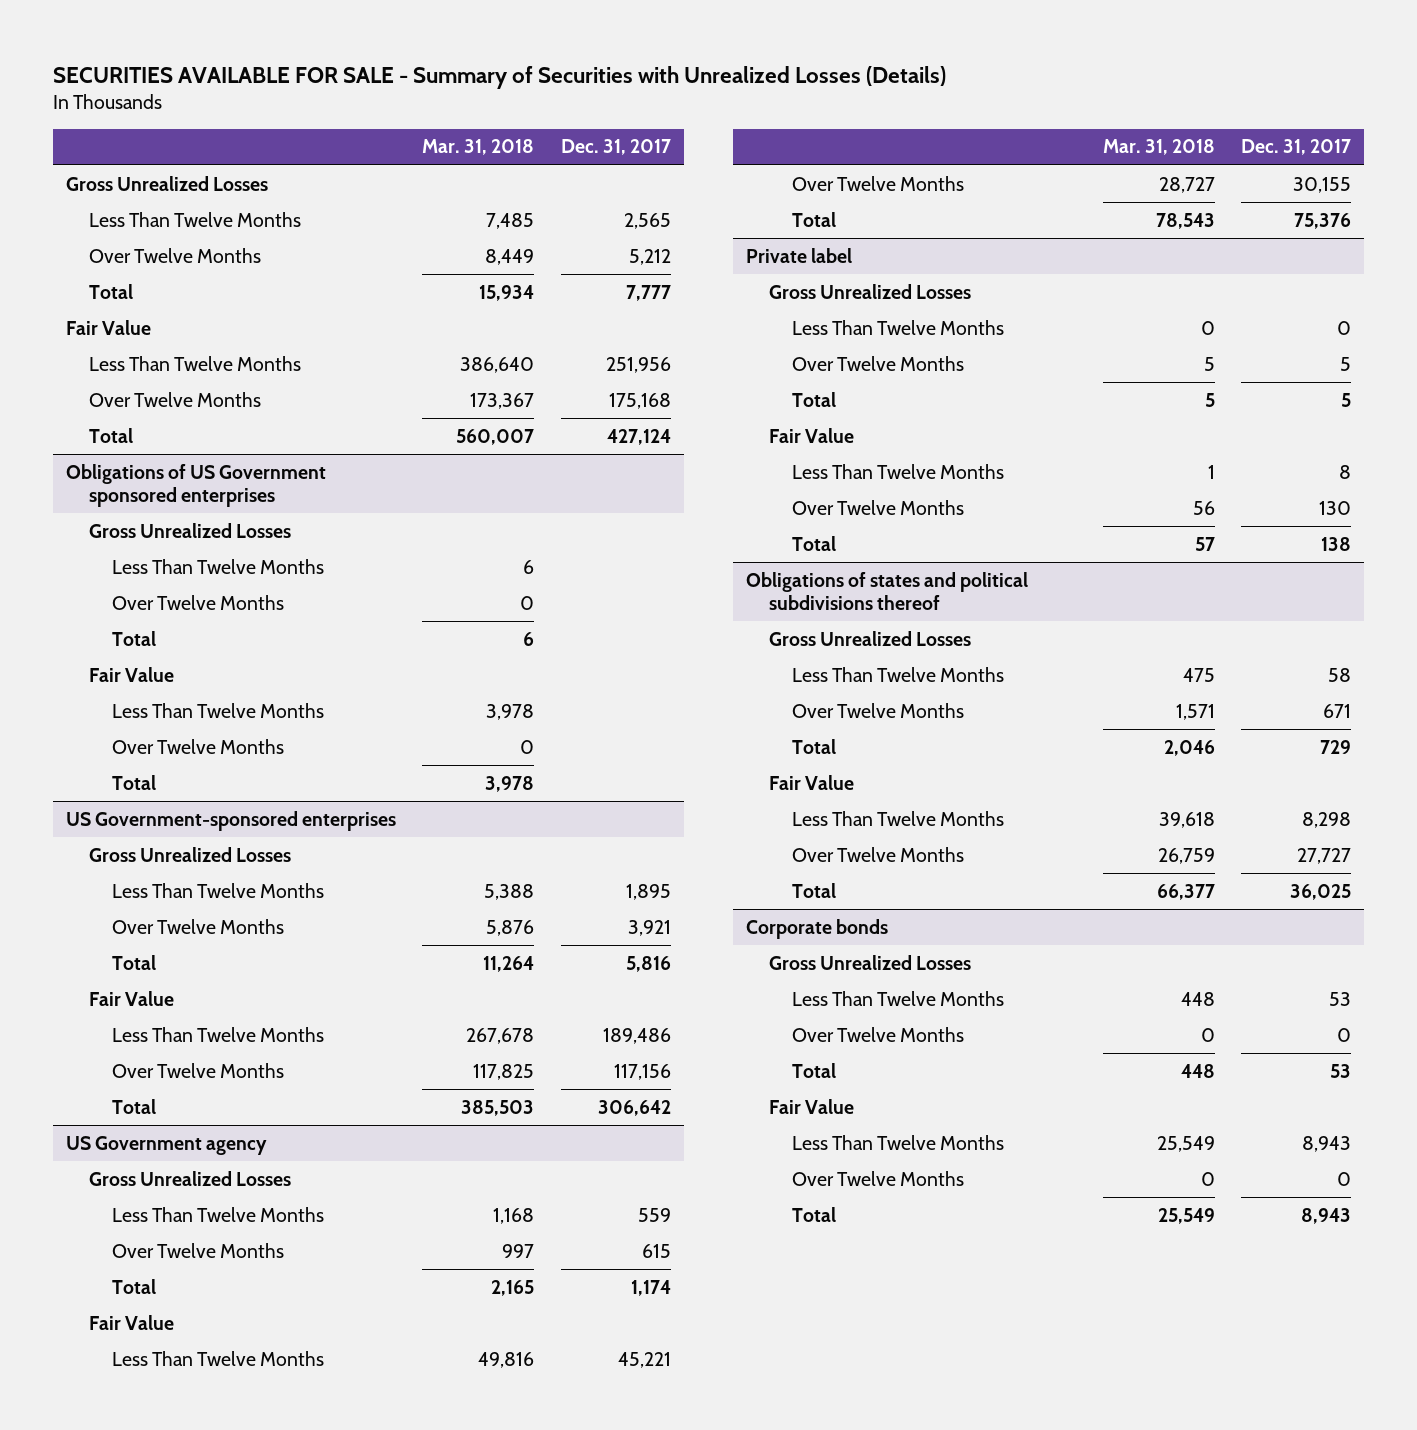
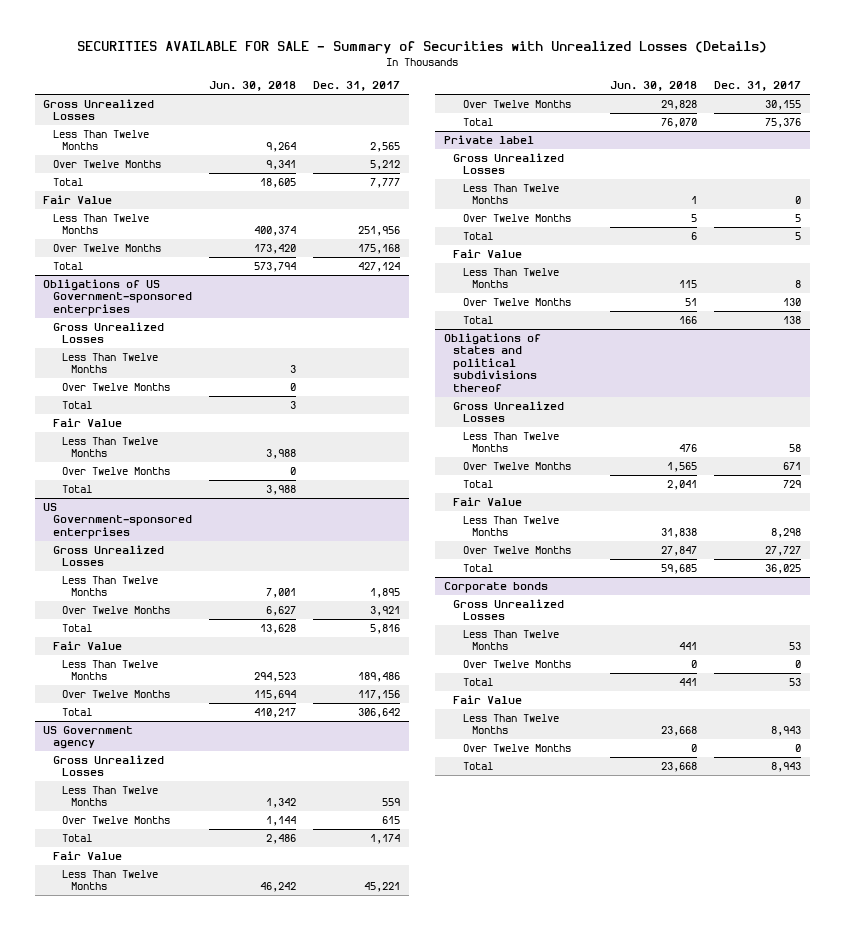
[422,139,535,156] Mar. 31, 2018 -> none
none -> [208,81,296,92] Jun. 30, 2018
[65,463,326,508] Obligations of US Government sponsored enterprises -> [43,278,192,316] Obligations of US Government-sponsored enterprises

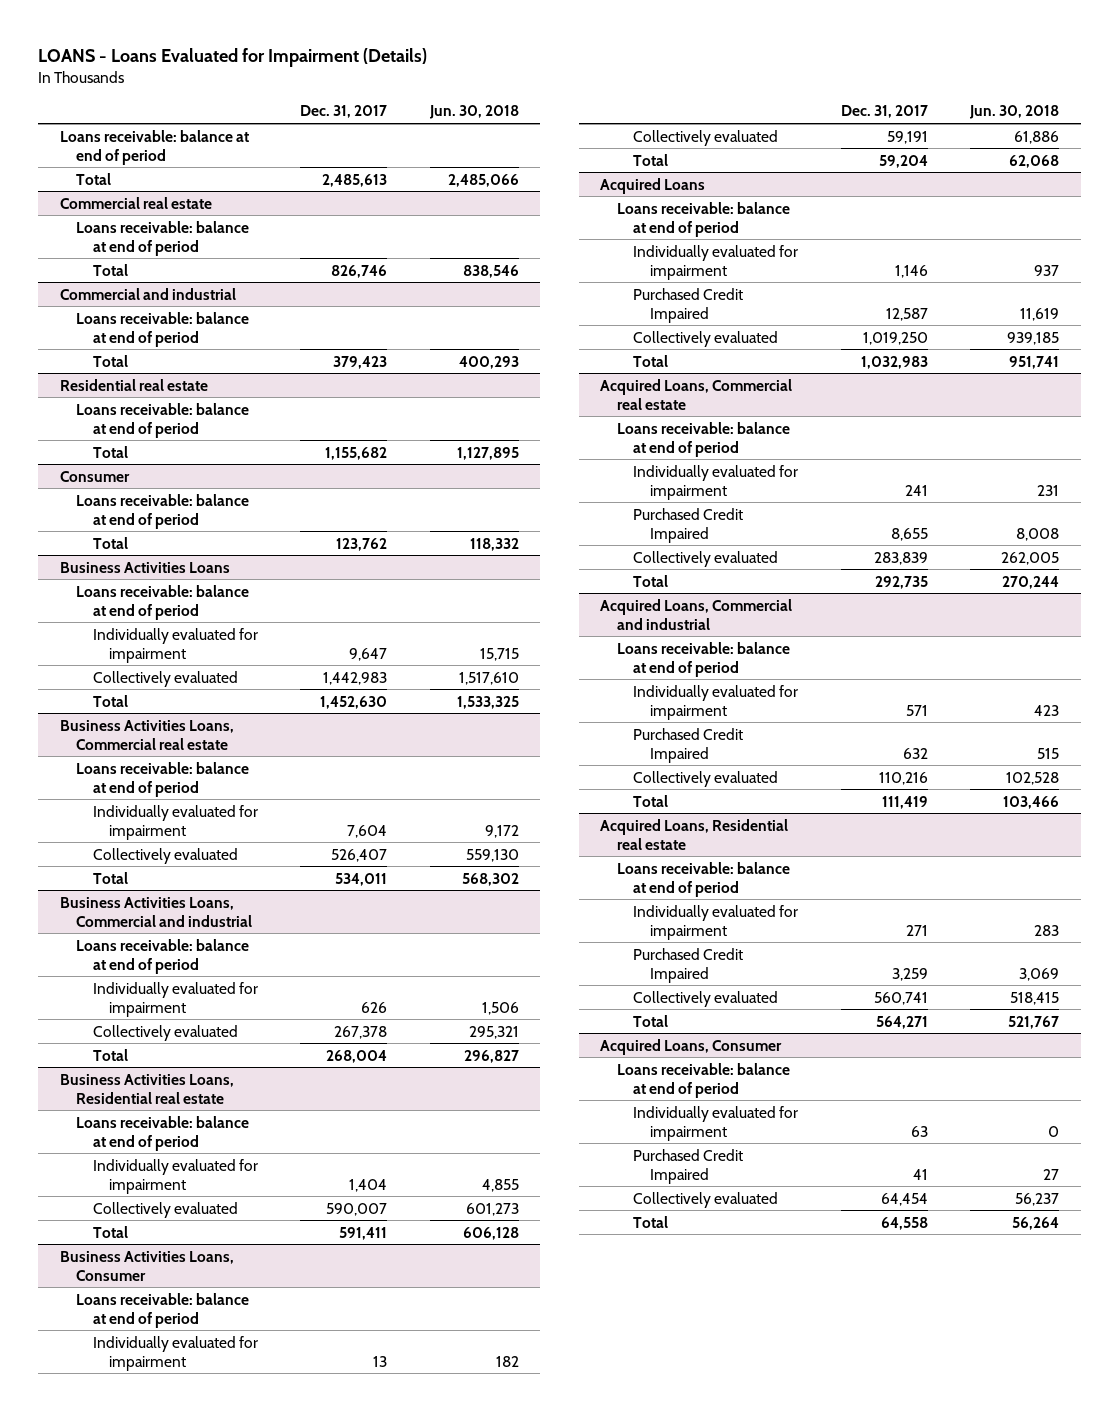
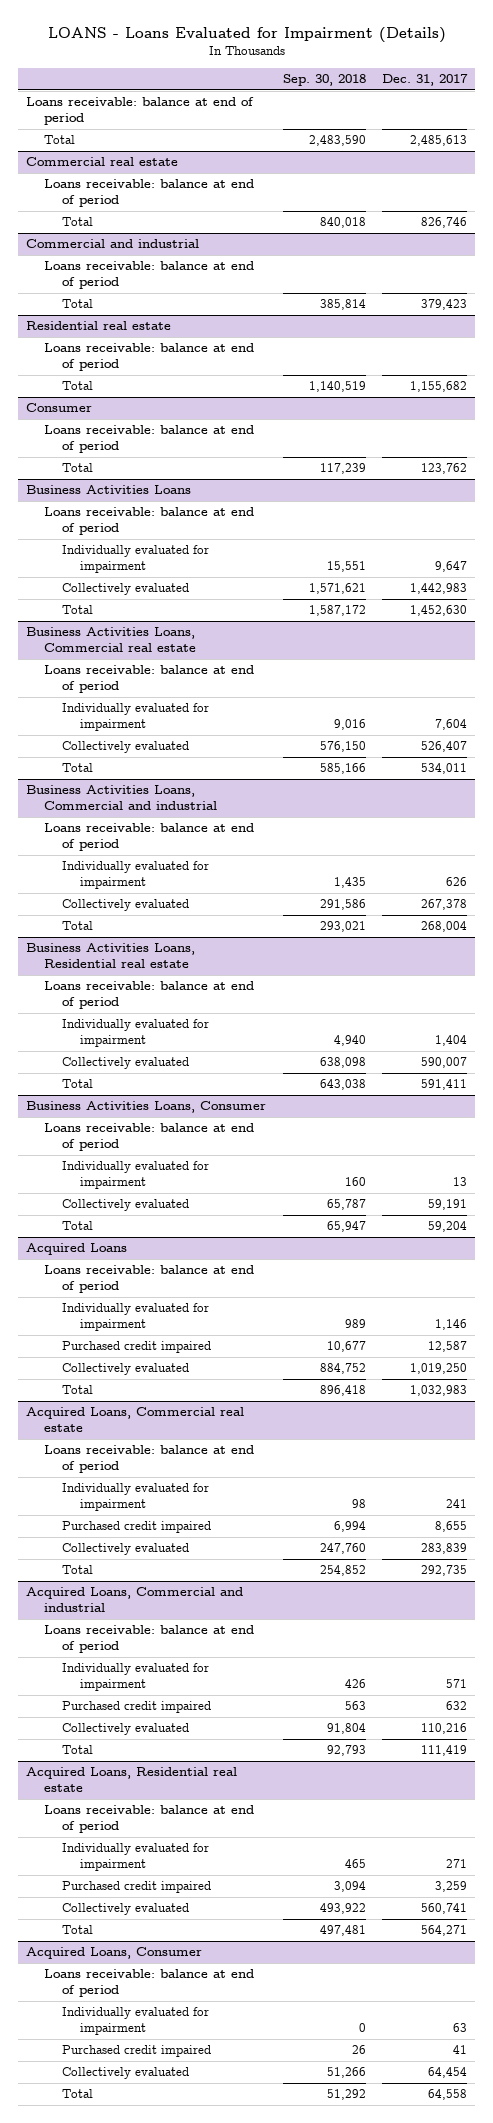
[428,105,519,120] Jun. 30, 2018 -> none
none -> [282,74,366,87] Sep. 30, 2018
[633,287,744,323] Purchased Credit Impaired -> [62,1341,212,1354] Purchased credit impaired
[633,507,744,543] Purchased Credit Impaired -> [62,1521,212,1534] Purchased credit impaired
[633,727,744,763] Purchased Credit Impaired -> [62,1701,212,1714] Purchased credit impaired
[633,947,744,983] Purchased Credit Impaired -> [62,1881,212,1894] Purchased credit impaired
[633,1148,744,1184] Purchased Credit Impaired -> [62,2045,212,2058] Purchased credit impaired

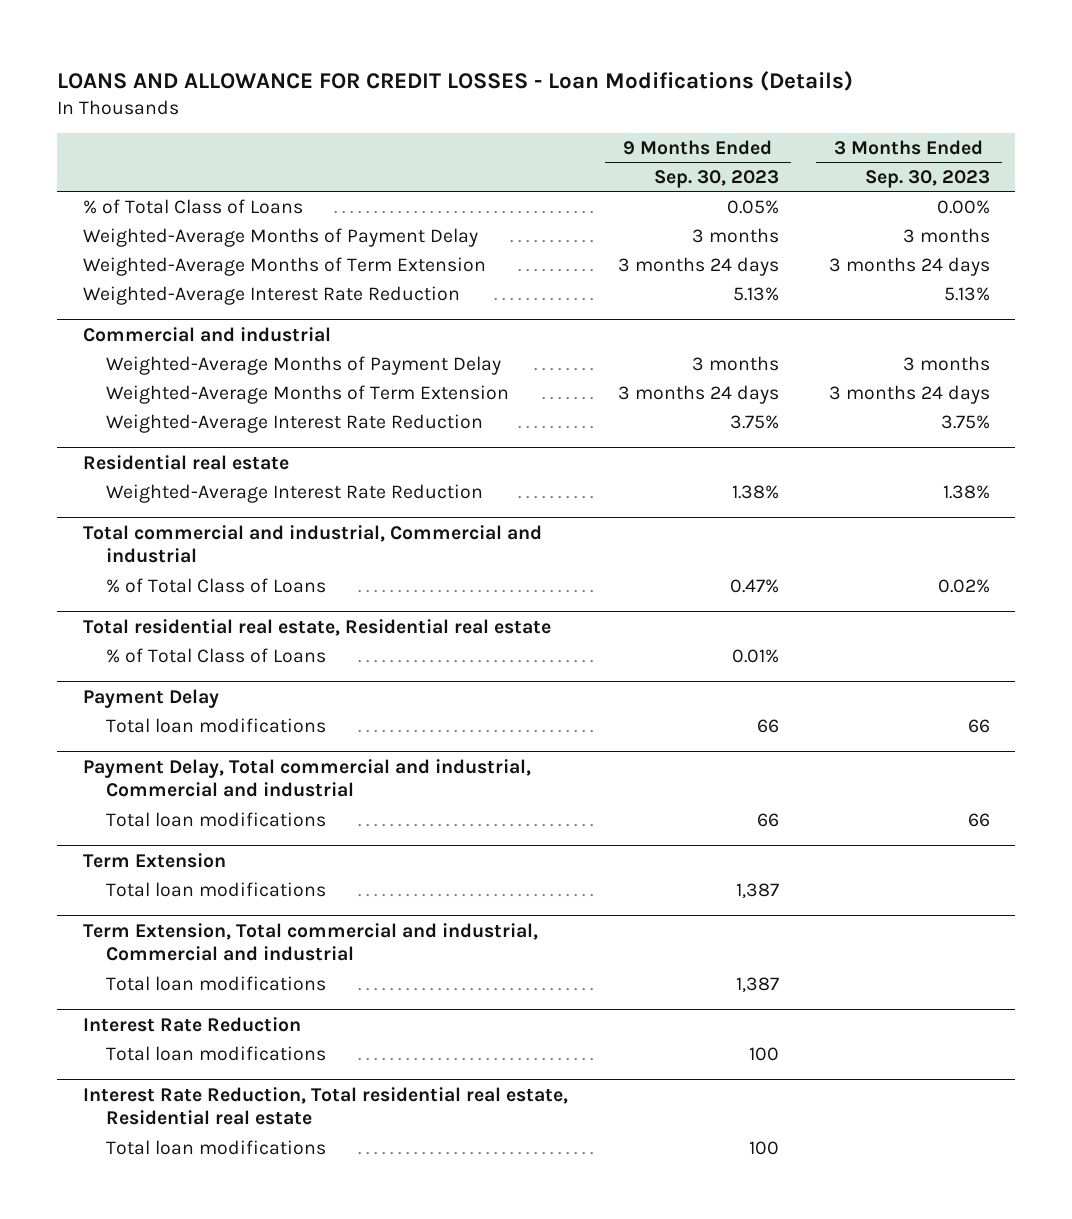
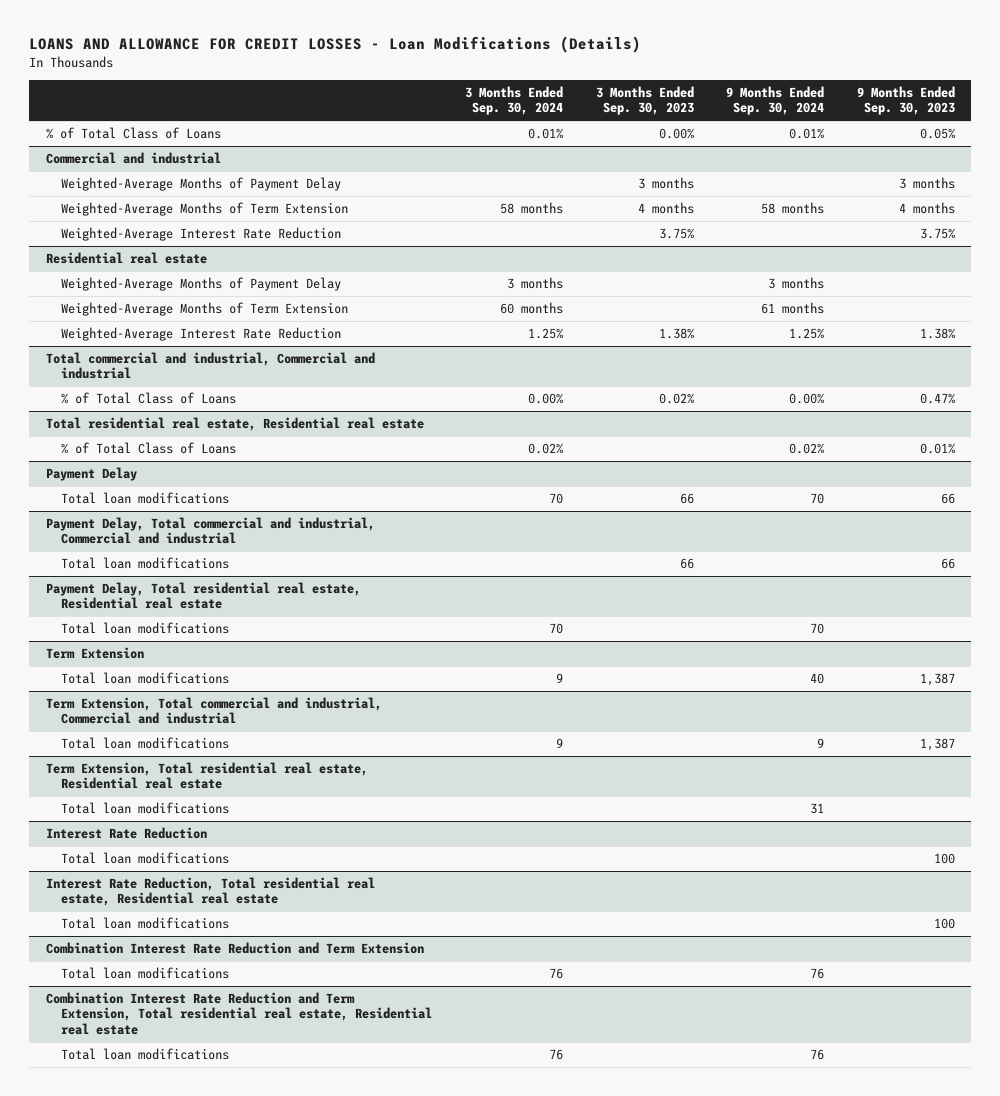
none -> [464,85,563,116] 3 Months Ended Sep. 30, 2024
none -> [726,85,825,116] 9 Months Ended Sep. 30, 2024
[82,227,478,247] Weighted-Average Months of Payment Delay -> none
[82,256,486,276] Weighted-Average Months of Term Extension -> none
[82,285,460,305] Weighted-Average Interest Rate Reduction -> none
[617,384,779,404] 3 months 24 days -> [898,201,955,214] 4 months
[828,384,990,404] 3 months 24 days -> [637,201,694,214] 4 months
none -> [61,276,342,291] Weighted-Average Months of Payment Delay
none -> [61,301,349,316] Weighted-Average Months of Term Extension
none -> [45,581,361,610] Payment Delay, Total residential real estate, Residential real estate
none -> [61,621,230,634] Total loan modifications
none -> [45,761,368,790] Term Extension, Total residential real estate, Residential real estate
none -> [61,801,230,814] Total loan modifications
none -> [45,941,424,954] Combination Interest Rate Reduction and Term Extension
none -> [61,966,230,979] Total loan modifications
none -> [45,991,433,1035] Combination Interest Rate Reduction and Term Extension, Total residential real estate, Residential real estate
none -> [61,1047,230,1060] Total loan modifications

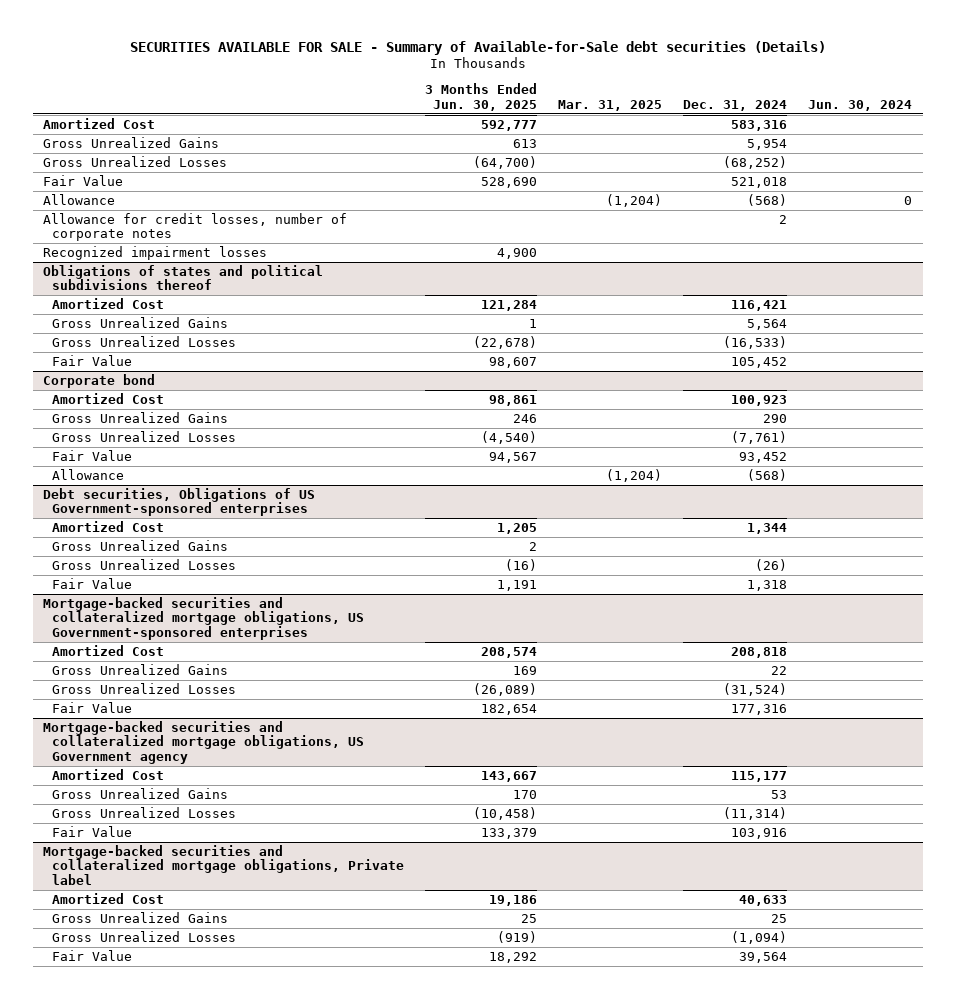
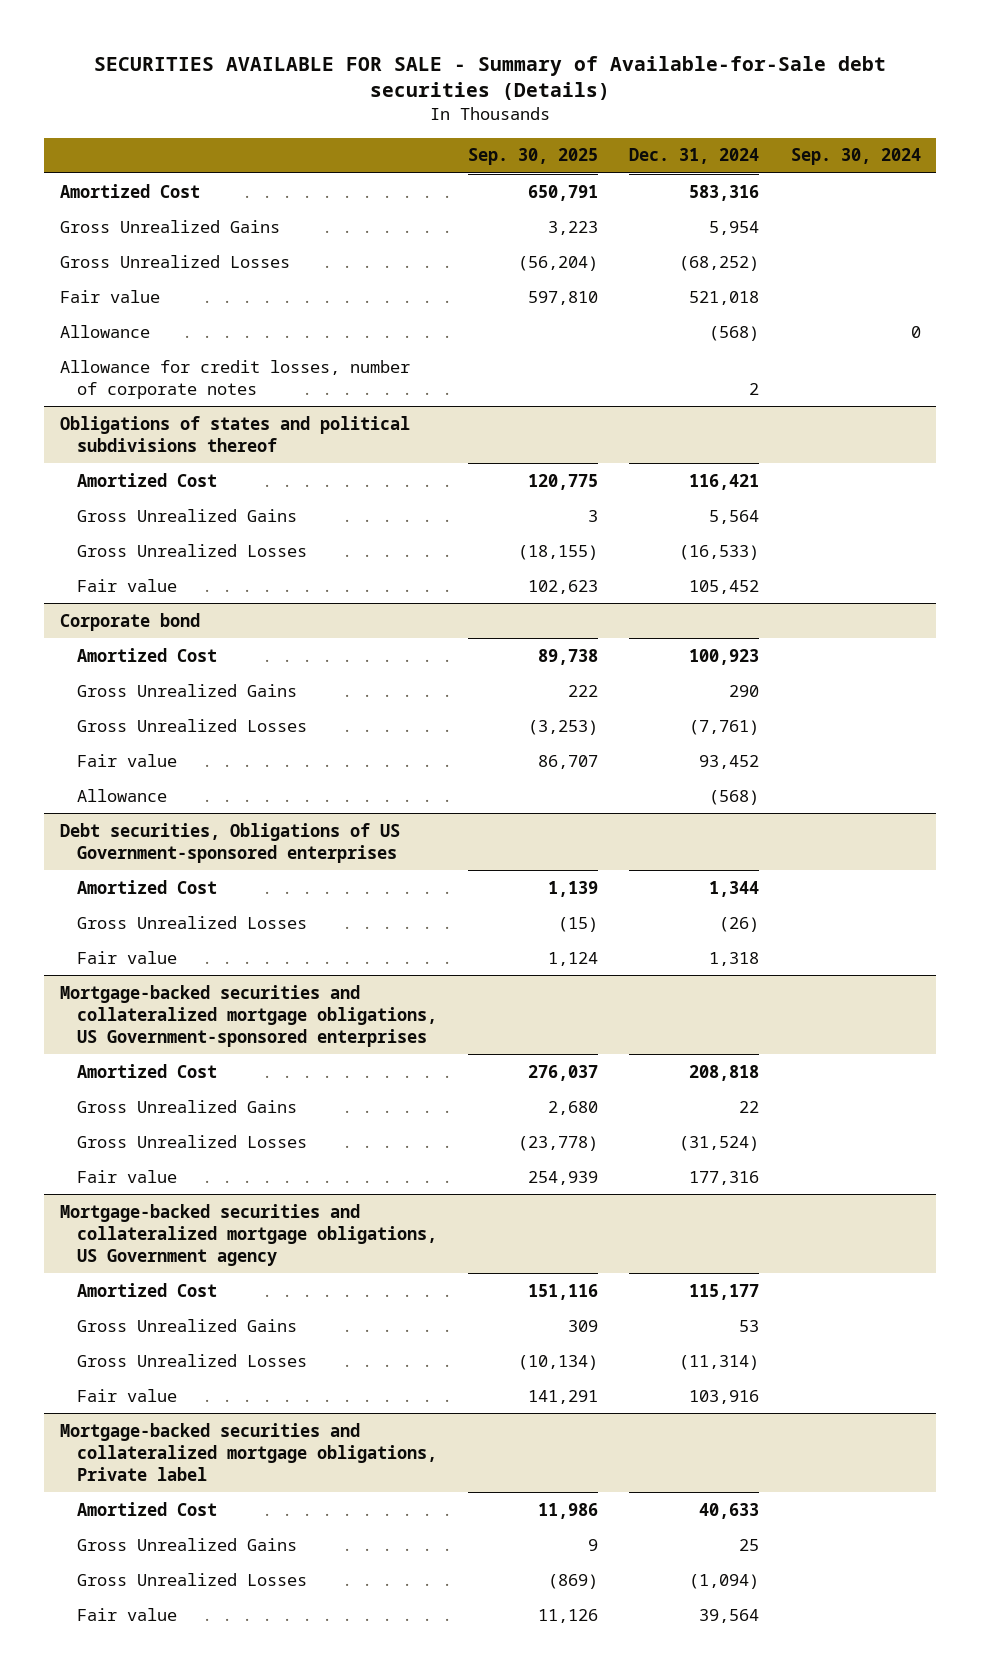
[425,83,538,111] 3 Months Ended Jun. 30, 2025 -> none
[558,99,663,111] Mar. 31, 2025 -> none
[808,99,913,111] Jun. 30, 2024 -> none
none -> [468,148,599,166] Sep. 30, 2025
none -> [790,148,921,166] Sep. 30, 2024
[43,174,124,186] Fair Value -> [59,289,160,303] Fair value
[43,245,268,260] Recognized impairment losses -> none
[52,354,133,366] Fair Value -> [76,578,177,592] Fair value
[52,449,133,461] Fair Value -> [76,753,177,767] Fair value
[52,539,229,551] Gross Unrealized Gains -> none
[52,577,133,589] Fair Value -> [76,950,177,964] Fair value
[52,701,133,713] Fair Value -> [76,1169,177,1183] Fair value
[52,825,133,837] Fair Value -> [76,1388,177,1402] Fair value
[52,949,133,961] Fair Value -> [76,1607,177,1621] Fair value

